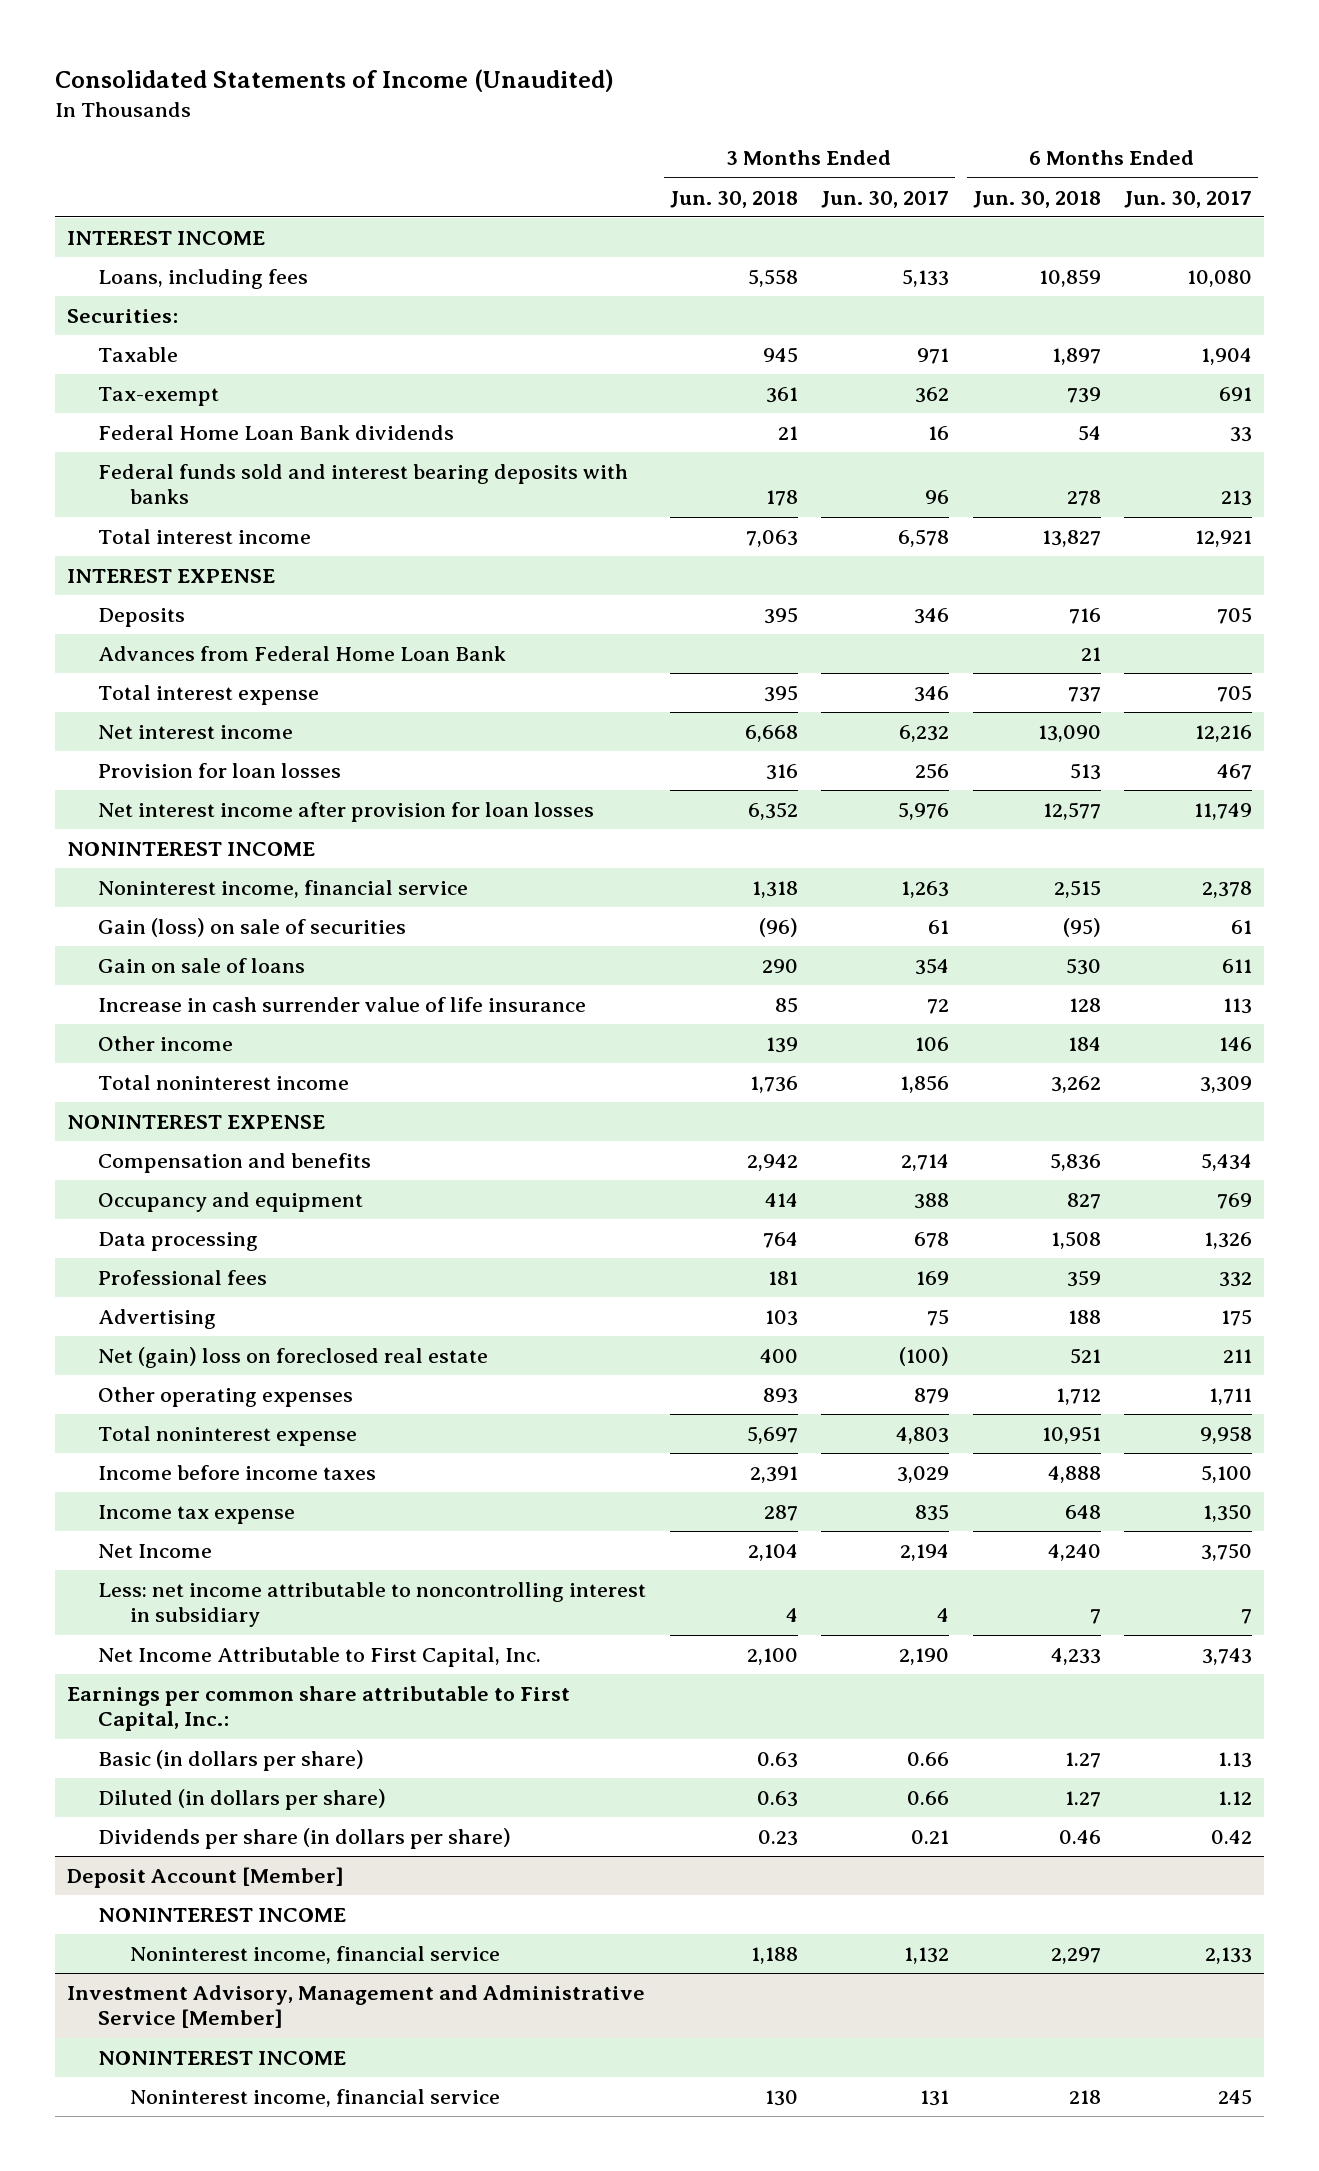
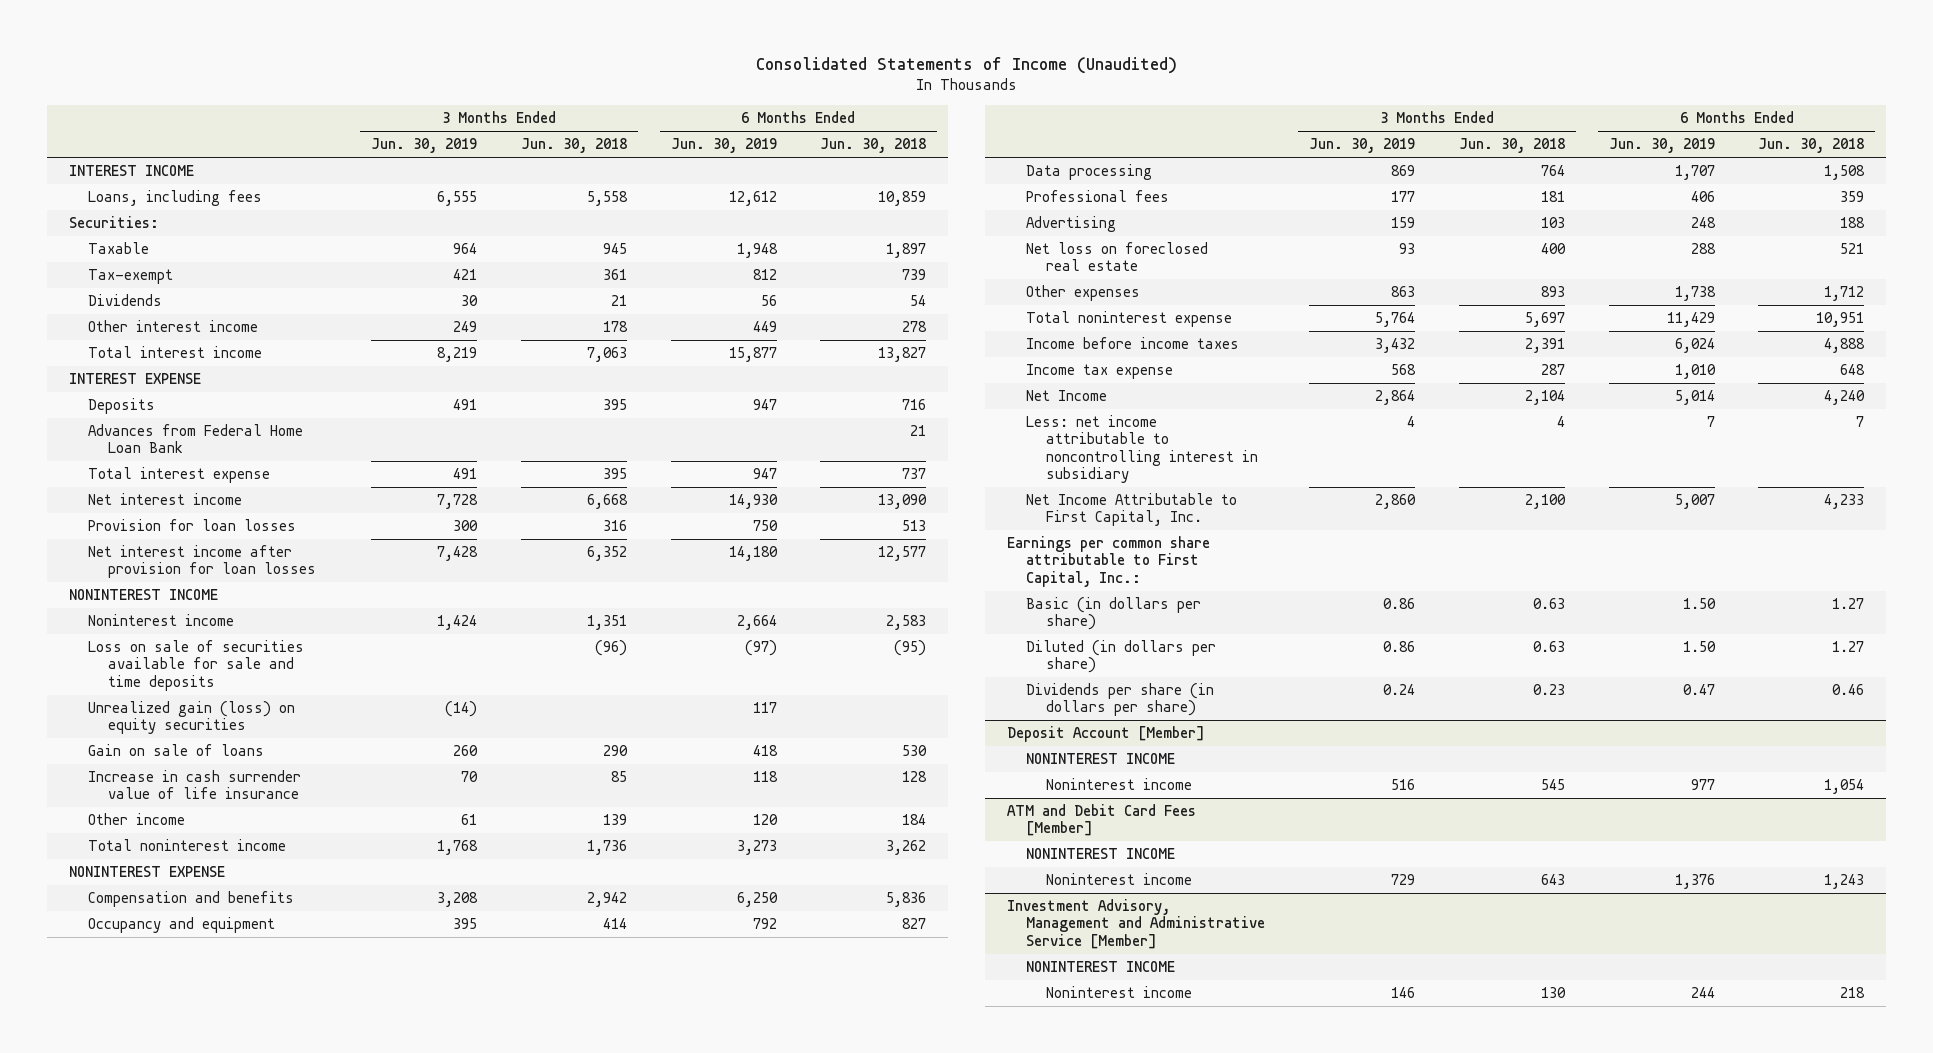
[821,190,950,208] Jun. 30, 2017 -> none
[1124,190,1253,208] Jun. 30, 2017 -> none
none -> [371,138,478,154] Jun. 30, 2019
none -> [670,138,777,154] Jun. 30, 2019
[98,425,455,441] Federal Home Loan Bank dividends -> [88,294,163,307] Dividends
[98,464,629,505] Federal funds sold and interest bearing deposits with banks -> [88,320,259,333] Other interest income
[98,880,469,899] Noninterest income, financial service -> [88,614,235,627] Noninterest income
[751,881,798,899] 1,318 -> [586,615,627,631] 1,351
[1053,880,1101,899] 2,515 -> [886,615,927,631] 2,583
[98,918,407,938] Gain (loss) on sale of securities -> [88,640,305,691] Loss on sale of securities available for sale and time deposits
none -> [88,701,296,735] Unrealized gain (loss) on equity securities
[98,1347,489,1369] Net (gain) loss on foreclosed real estate -> [1026,242,1209,272] Net loss on foreclosed real estate
[98,1387,354,1408] Other operating expenses -> [1026,285,1141,302] Other expenses
[129,1946,500,1965] Noninterest income, financial service -> [1045,778,1192,791] Noninterest income
[750,1947,798,1965] 1,188 -> [1540,779,1565,791] 545
[1050,1947,1101,1965] 2,297 -> [1824,779,1865,795] 1,054
none -> [1007,804,1197,837] ATM and Debit Card Fees [Member]
none -> [1026,848,1176,860] NONINTEREST INCOME
none -> [1045,873,1192,886] Noninterest income
[129,2089,500,2108] Noninterest income, financial service -> [1045,986,1192,999] Noninterest income

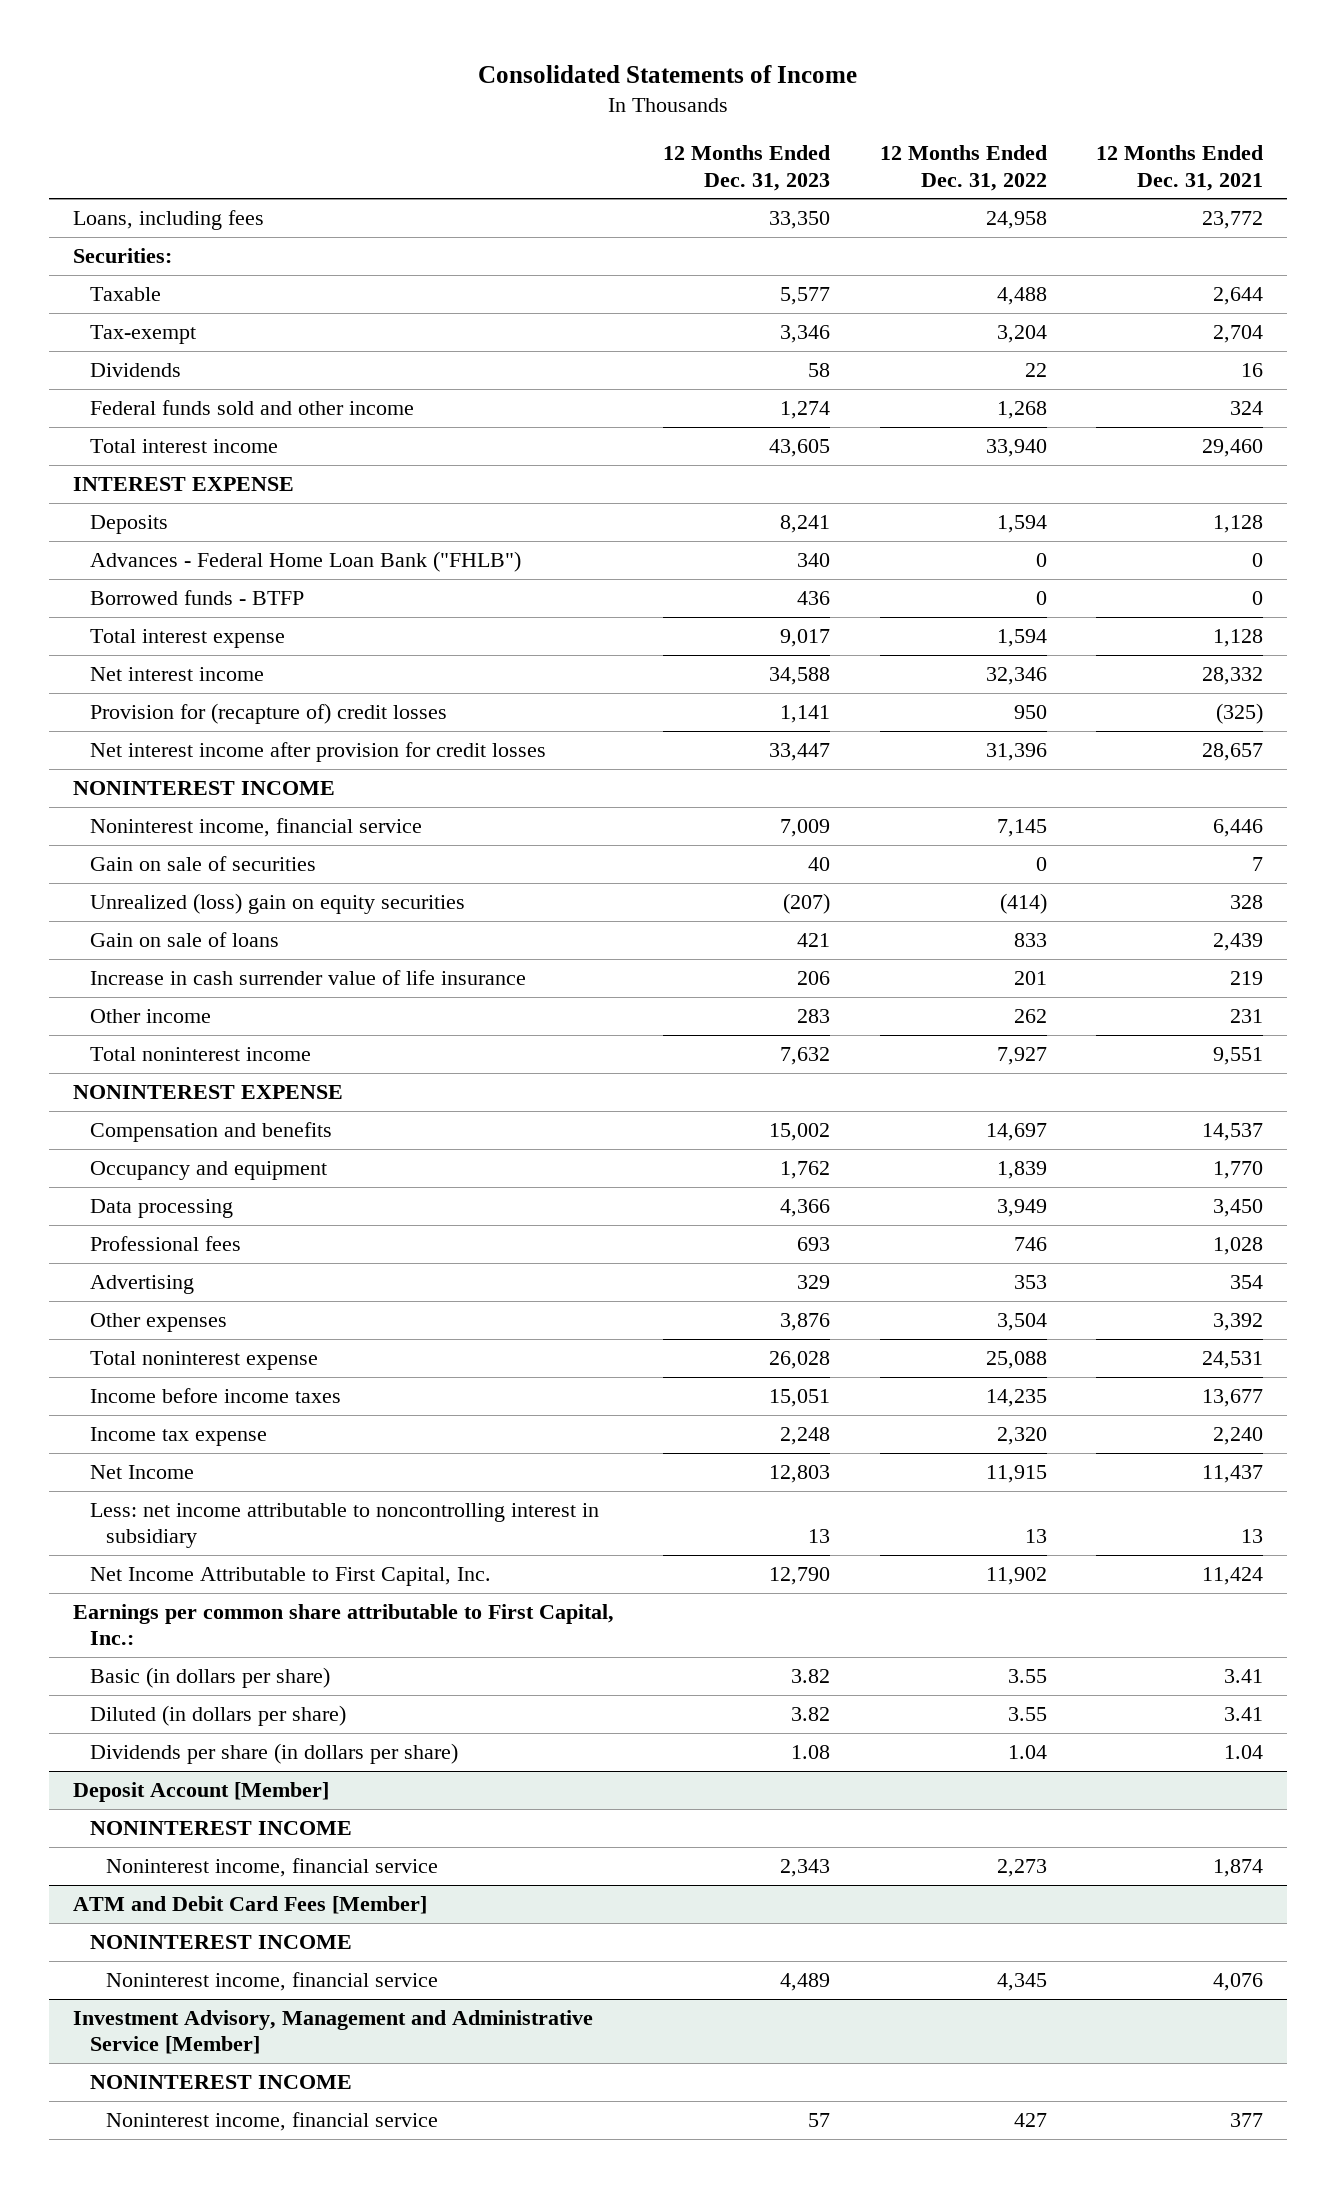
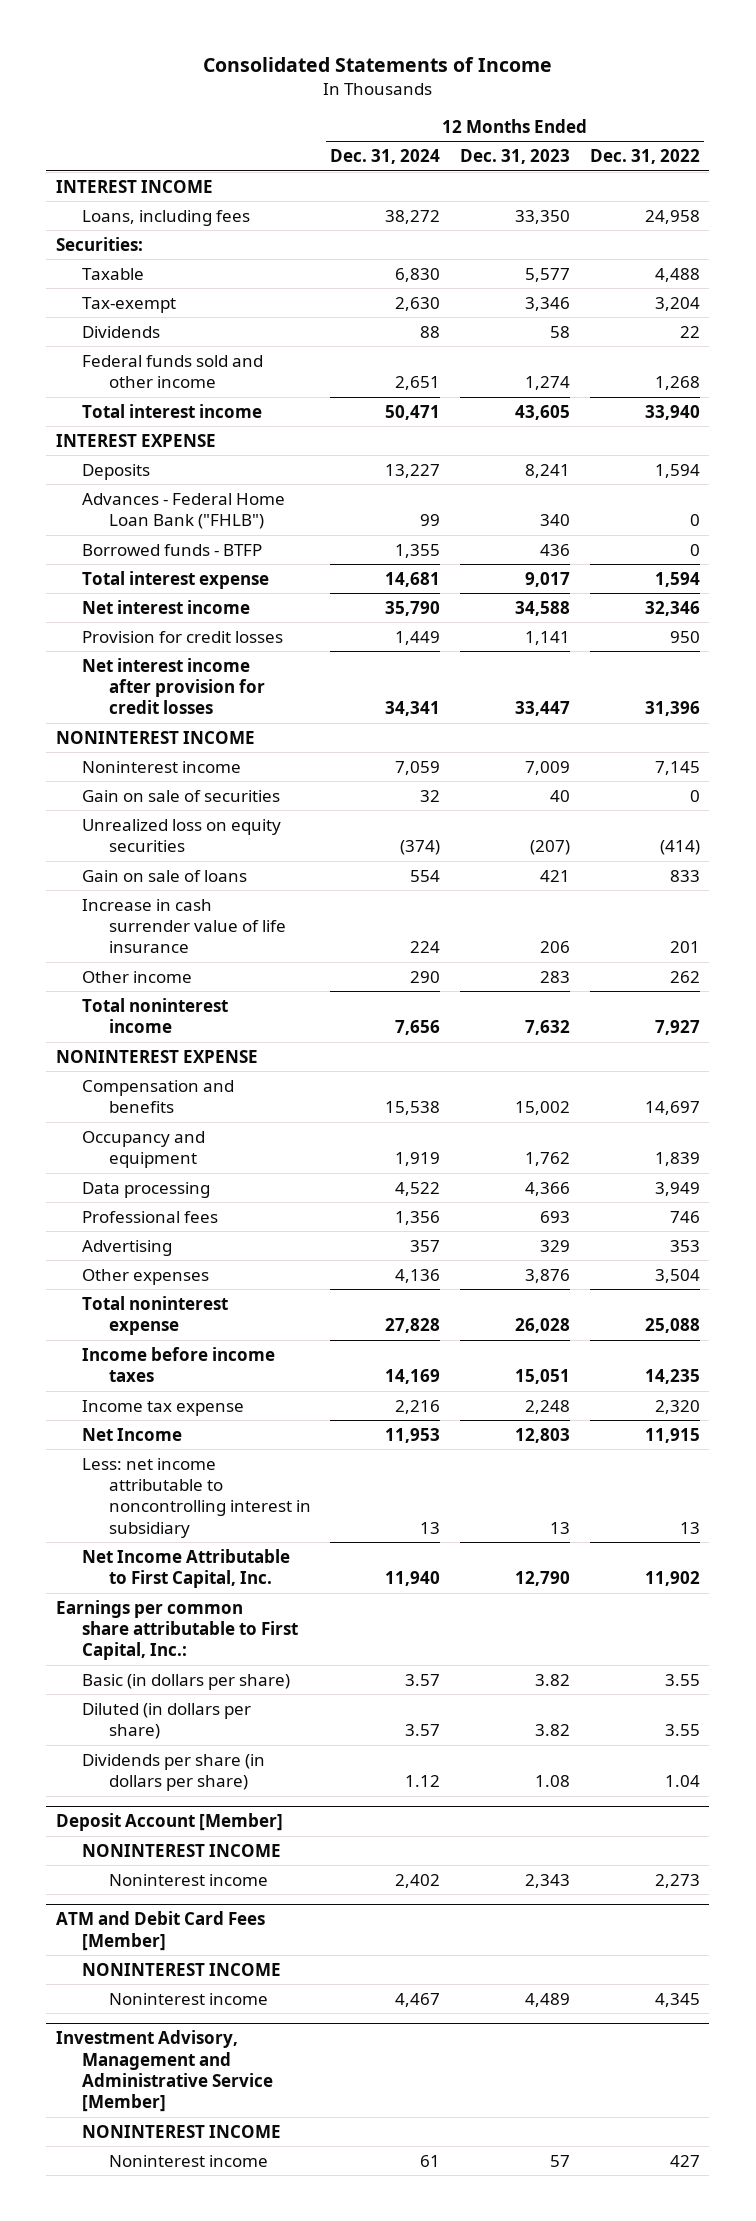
[1095,145,1263,191] 12 Months Ended Dec. 31, 2021 -> none
none -> [330,149,441,165] Dec. 31, 2024
none -> [55,179,213,193] INTEREST INCOME
[89,702,447,724] Provision for (recapture of) credit losses -> [82,630,284,643] Provision for credit losses
[89,817,422,837] Noninterest income, financial service -> [82,760,242,773] Noninterest income
[89,892,465,914] Unrealized (loss) gain on equity securities -> [82,818,282,853] Unrealized loss on equity securities
[106,1857,439,1877] Noninterest income, financial service -> [108,1873,268,1886] Noninterest income
[106,1971,439,1991] Noninterest income, financial service -> [108,1992,268,2005] Noninterest income
[106,2111,439,2131] Noninterest income, financial service -> [108,2154,268,2167] Noninterest income

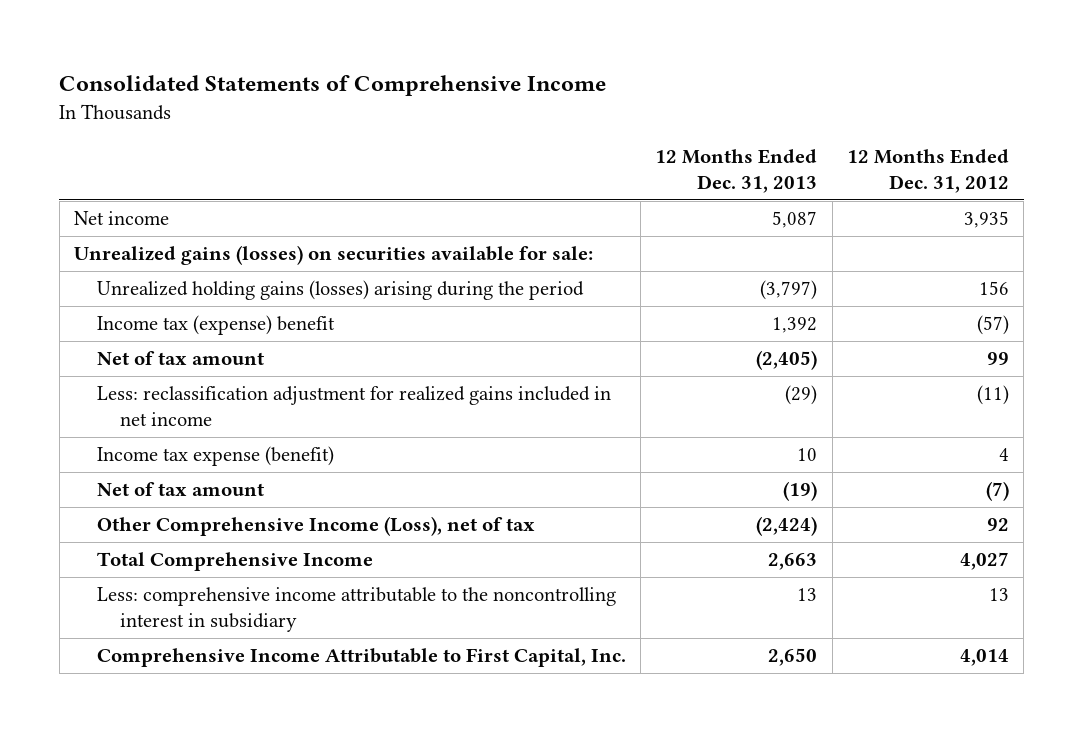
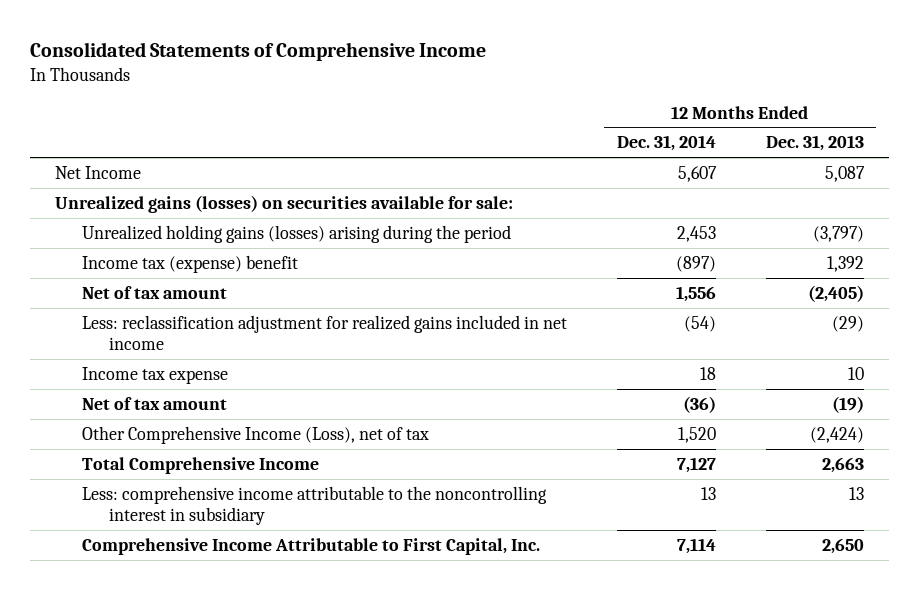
[847,149,1010,193] 12 Months Ended Dec. 31, 2012 -> none
none -> [616,135,716,152] Dec. 31, 2014
[74,211,170,226] Net income -> [54,165,141,179] Net Income
[96,446,334,467] Income tax expense (benefit) -> [81,366,228,384] Income tax expense

